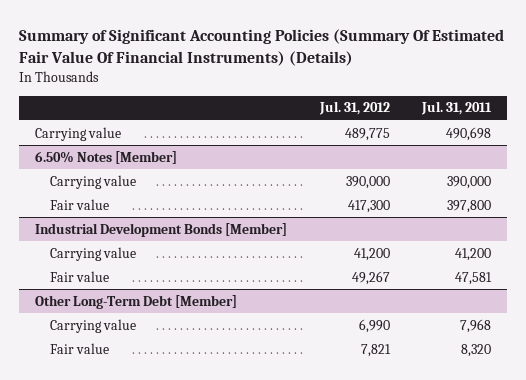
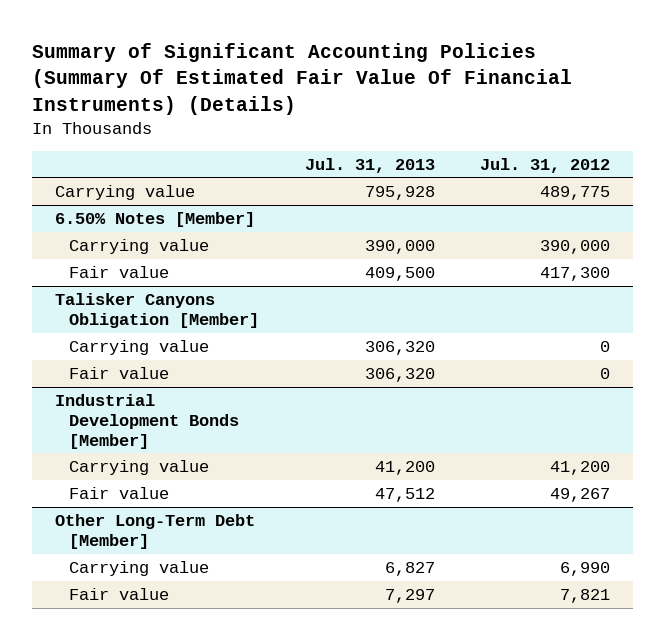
[420,101,492,116] Jul. 31, 2011 -> none
none -> [304,157,435,173] Jul. 31, 2013
none -> [54,293,260,328] Talisker Canyons Obligation [Member]
none -> [69,340,210,356] Carrying value
none -> [69,367,170,380] Fair value

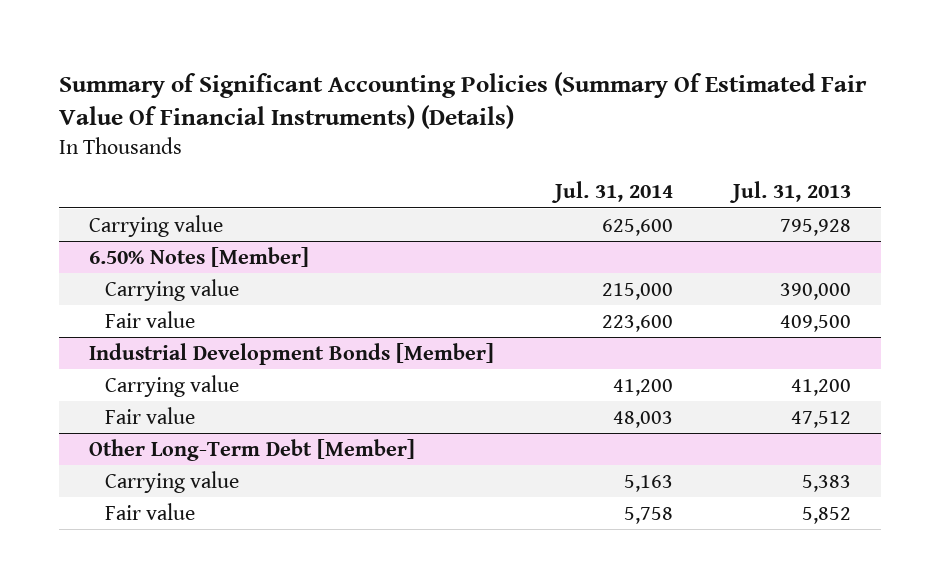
[480,157,611,173] Jul. 31, 2012 -> none
none -> [550,181,673,204] Jul. 31, 2014
[54,293,260,328] Talisker Canyons Obligation [Member] -> none
[69,340,210,356] Carrying value -> none
[69,367,170,380] Fair value -> none
[384,562,435,577] 6,827 -> [801,474,851,492] 5,383
[384,589,435,604] 7,297 -> [801,506,851,524] 5,852

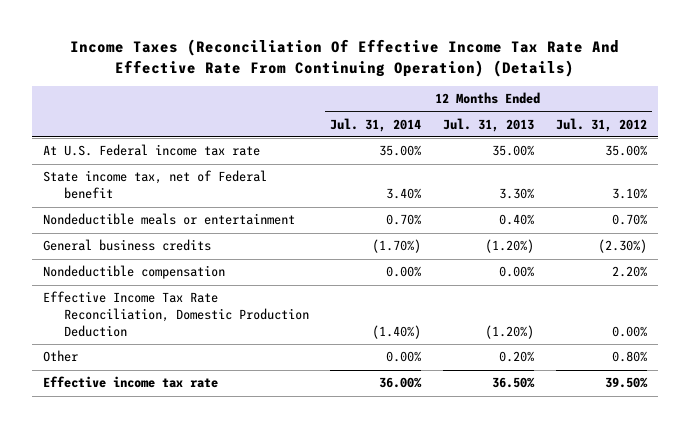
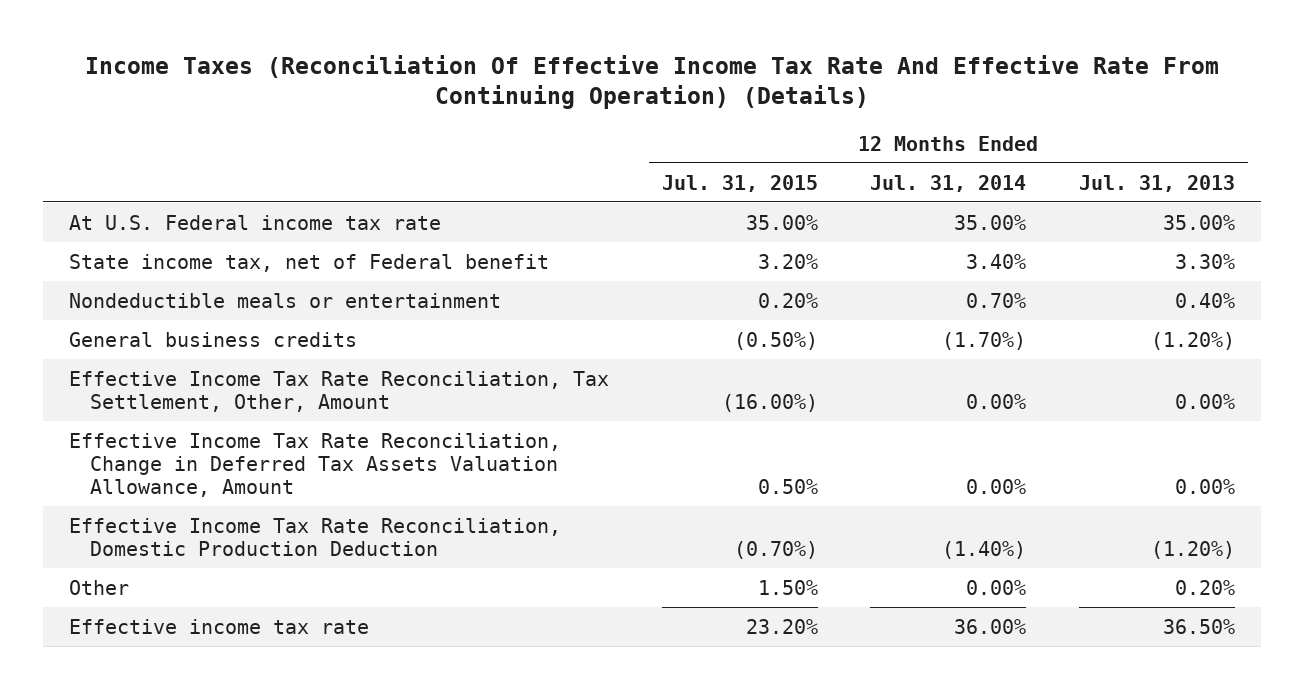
[555,117,647,132] Jul. 31, 2012 -> none
none -> [661,174,818,192] Jul. 31, 2015
[43,265,226,280] Nondeductible compensation -> none
none -> [69,370,610,412] Effective Income Tax Rate Reconciliation, Tax Settlement, Other, Amount
none -> [69,432,562,497] Effective Income Tax Rate Reconciliation, Change in Deferred Tax Assets Valuation Allowance, Amount

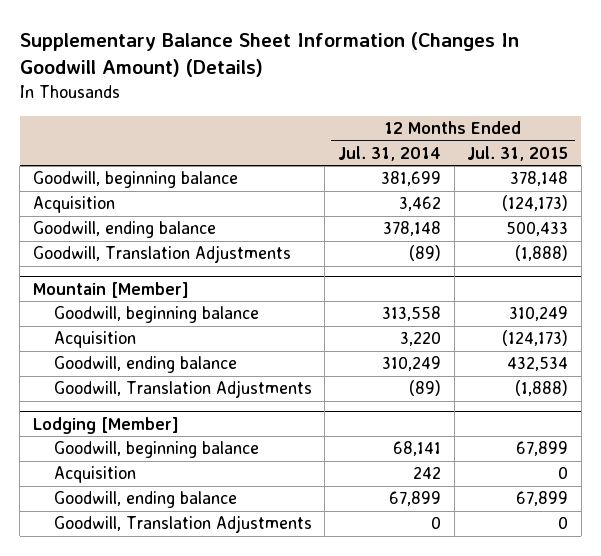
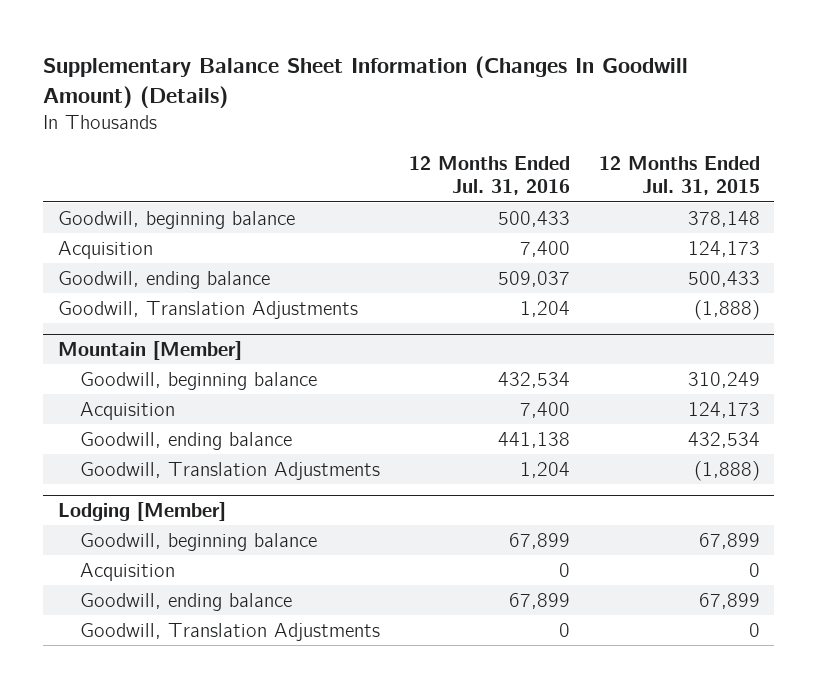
[338,145,442,161] Jul. 31, 2014 -> none
none -> [408,156,570,196] 12 Months Ended Jul. 31, 2016
[502,195,569,212] (124,173) -> [687,240,760,257] 124,173
[502,330,569,347] (124,173) -> [687,401,760,418] 124,173

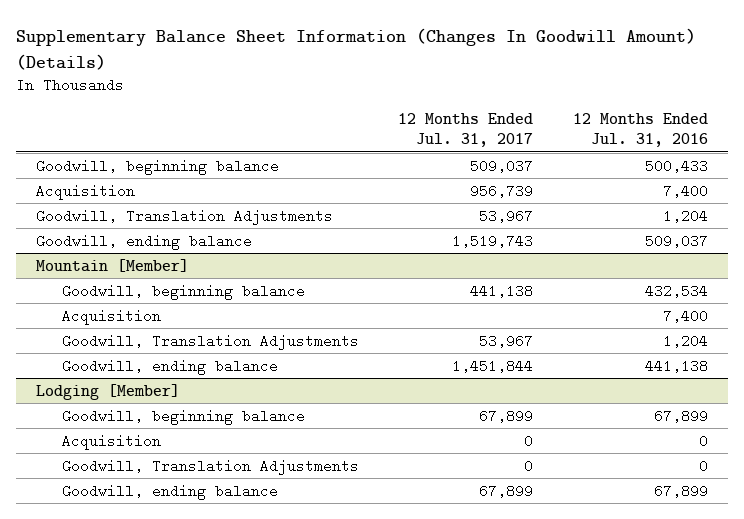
[598,156,760,196] 12 Months Ended Jul. 31, 2015 -> none
none -> [398,113,534,148] 12 Months Ended Jul. 31, 2017
[57,270,270,289] Goodwill, ending balance -> [36,233,253,250] Goodwill, ending balance
[79,431,292,450] Goodwill, ending balance -> [61,358,278,375] Goodwill, ending balance
[79,592,292,611] Goodwill, ending balance -> [61,483,278,500] Goodwill, ending balance

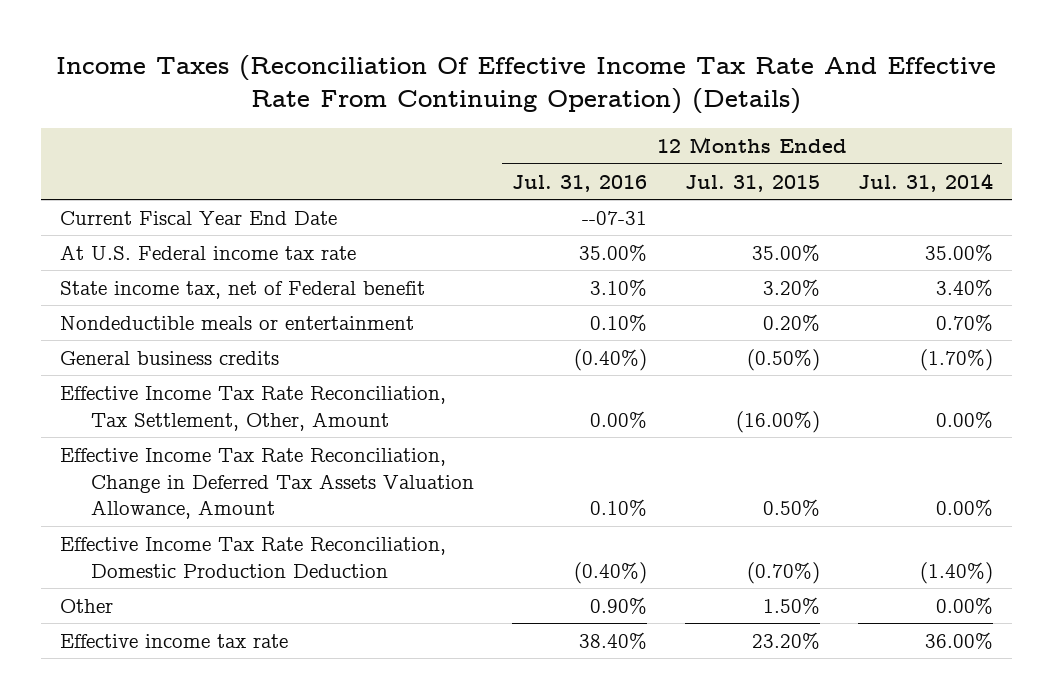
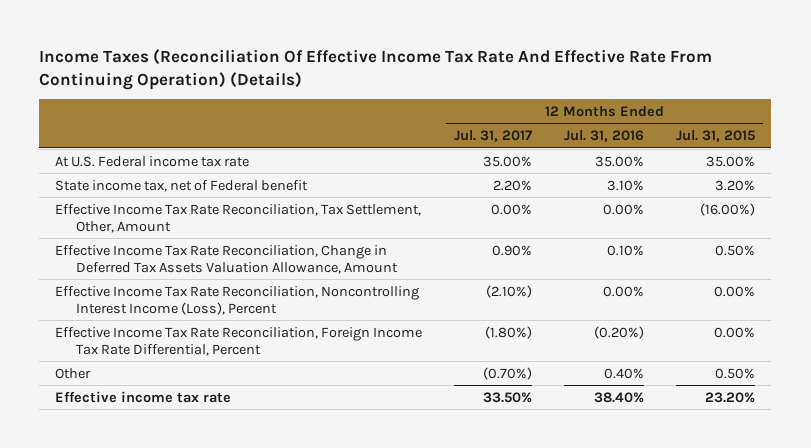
[857,172,993,192] Jul. 31, 2014 -> none
none -> [454,130,533,143] Jul. 31, 2017
[60,210,338,225] Current Fiscal Year End Date -> none
[60,315,415,330] Nondeductible meals or entertainment -> none
[60,350,280,365] General business credits -> none
[60,536,447,578] Effective Income Tax Rate Reconciliation, Domestic Production Deduction -> none
none -> [55,285,420,315] Effective Income Tax Rate Reconciliation, Noncontrolling Interest Income (Loss), Percent
none -> [55,326,423,356] Effective Income Tax Rate Reconciliation, Foreign Income Tax Rate Differential, Percent
[589,596,647,614] 0.90% -> [604,367,645,379] 0.40%
[762,596,820,614] 1.50% -> [715,367,756,379] 0.50%

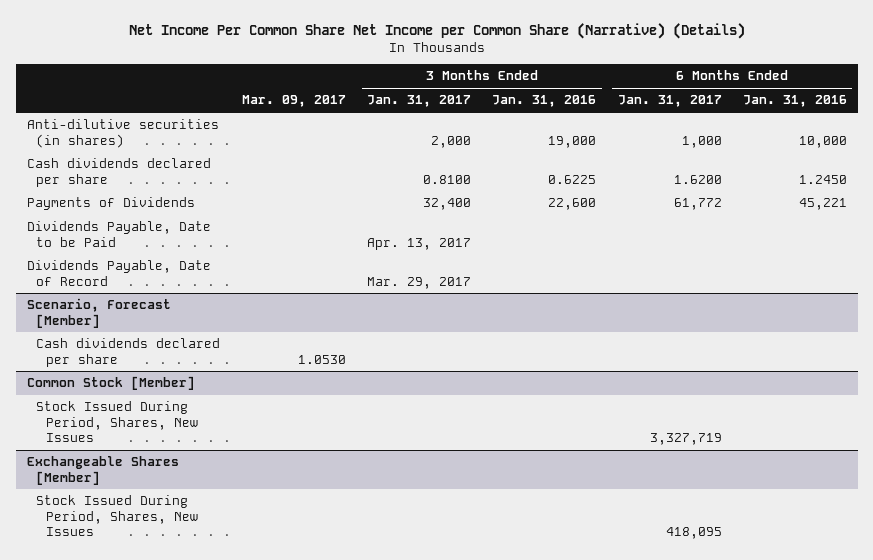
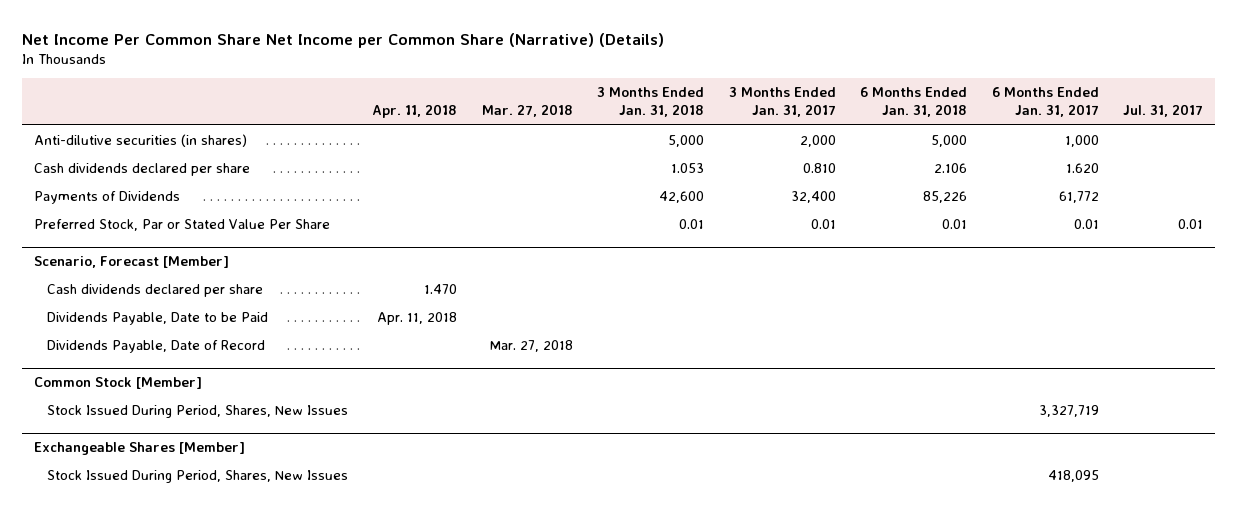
[241,95,346,108] Mar. 09, 2017 -> none
[492,95,597,108] Jan. 31, 2016 -> none
[742,95,847,108] Jan. 31, 2016 -> none
none -> [372,104,458,119] Apr. 11, 2018
none -> [481,104,573,118] Mar. 27, 2018
none -> [597,87,705,118] 3 Months Ended Jan. 31, 2018
none -> [860,87,968,118] 6 Months Ended Jan. 31, 2018
none -> [1123,104,1204,118] Jul. 31, 2017
[422,174,471,184] 0.8100 -> [802,162,836,173] 0.810
[673,174,722,184] 1.6200 -> [1065,162,1099,173] 1.620
[26,221,211,247] Dividends Payable, Date to be Paid -> none
[26,260,211,286] Dividends Payable, Date of Record -> none
none -> [34,218,331,231] Preferred Stock, Par or Stated Value Per Share
none -> [46,311,268,325] Dividends Payable, Date to be Paid
none -> [46,339,265,353] Dividends Payable, Date of Record

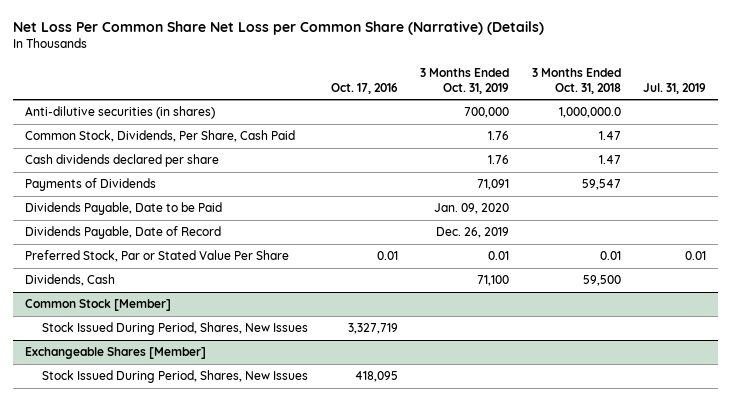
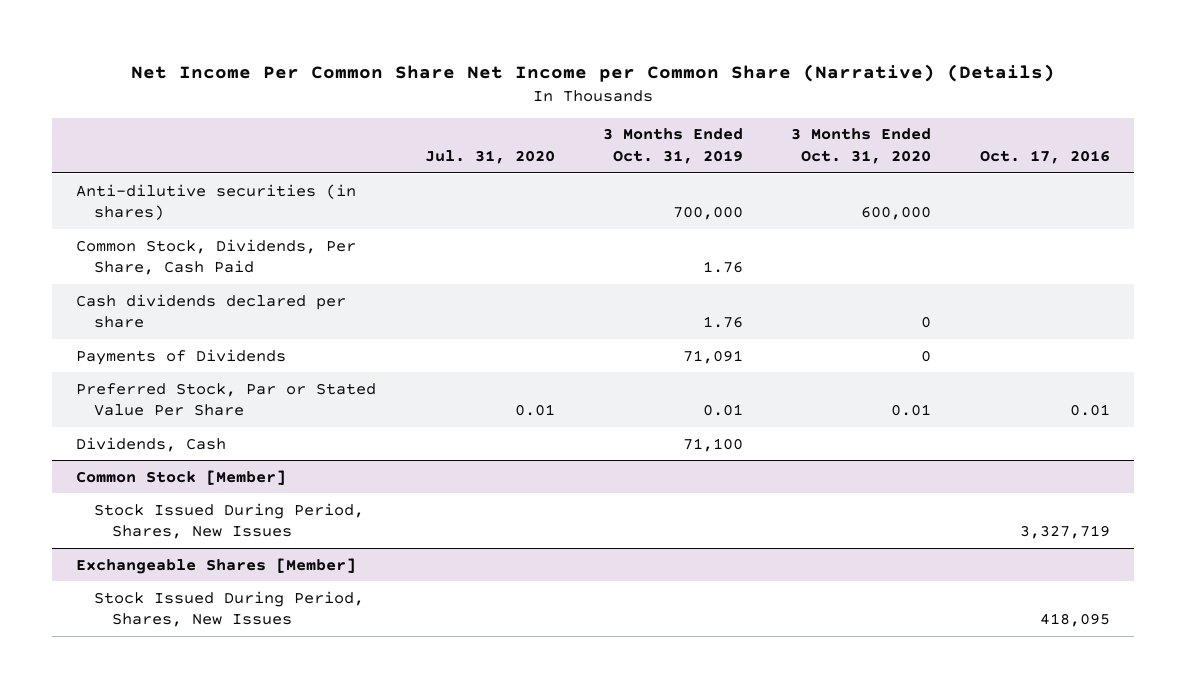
[13,21,545,36] Net Loss Per Common Share Net Loss per Common Share (Narrative) (Details) -> [130,64,1055,83] Net Income Per Common Share Net Income per Common Share (Narrative) (Details)
[531,67,621,94] 3 Months Ended Oct. 31, 2018 -> none
[643,82,707,94] Jul. 31, 2019 -> none
none -> [424,149,555,164] Jul. 31, 2020
none -> [791,128,932,164] 3 Months Ended Oct. 31, 2020
[24,202,222,216] Dividends Payable, Date to be Paid -> none
[24,226,221,240] Dividends Payable, Date of Record -> none

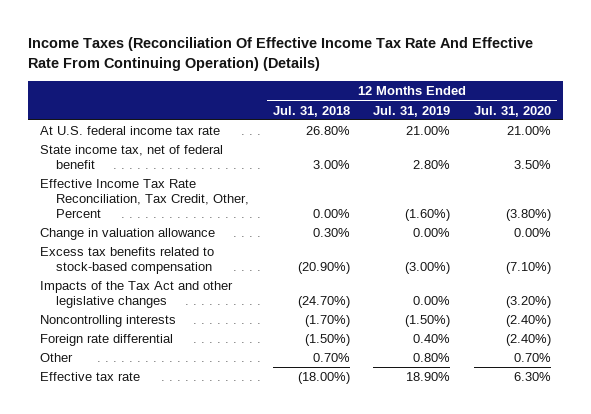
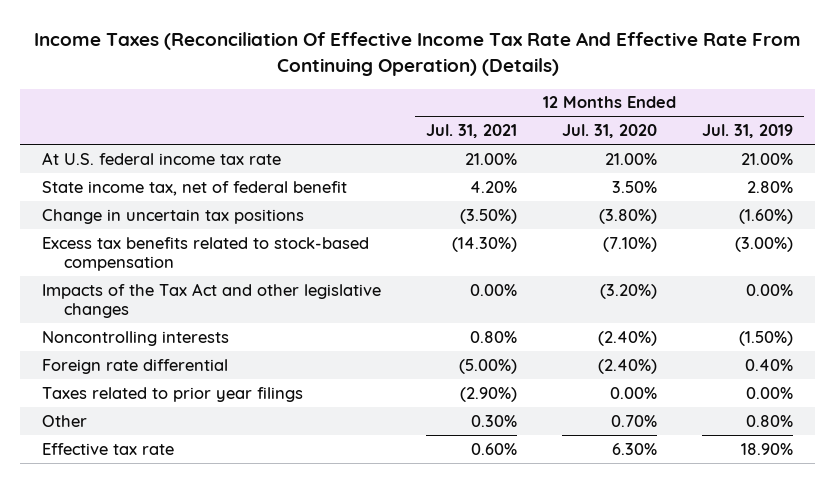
[272,105,350,117] Jul. 31, 2018 -> none
none -> [426,124,518,139] Jul. 31, 2021
[40,228,216,241] Change in valuation allowance -> none
[40,179,249,218] Effective Income Tax Rate Reconciliation, Tax Credit, Other, Percent -> [42,208,305,224] Change in uncertain tax positions
none -> [42,386,304,402] Taxes related to prior year filings

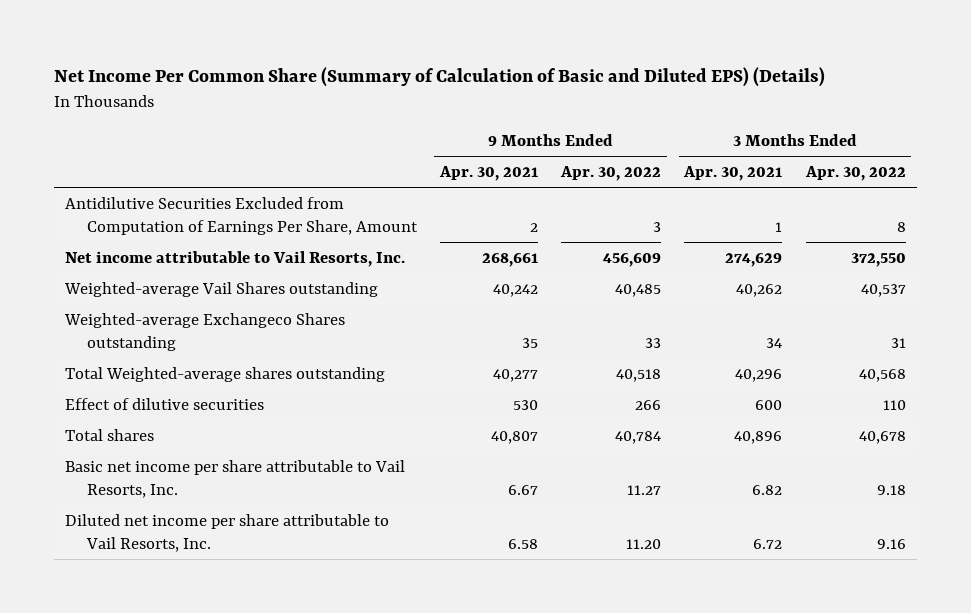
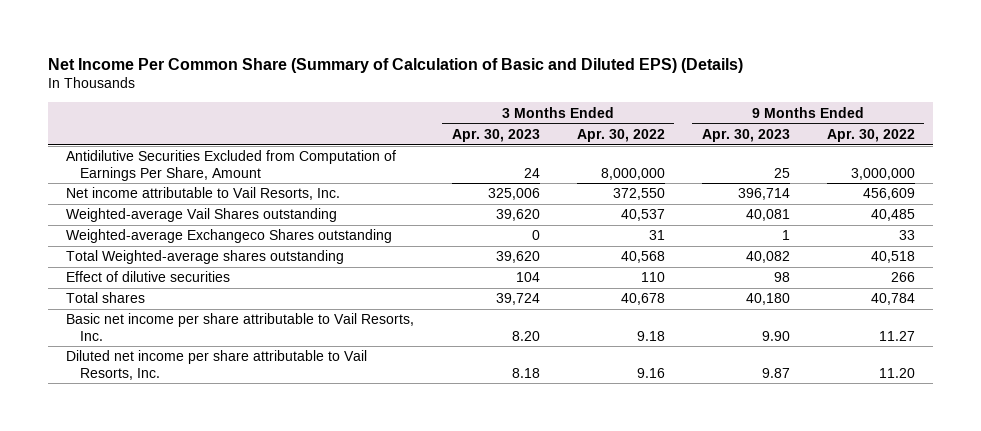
[439,166,539,182] Apr. 30, 2021 -> none
[683,166,783,182] Apr. 30, 2021 -> none
none -> [451,128,540,142] Apr. 30, 2023
none -> [701,128,790,142] Apr. 30, 2023
[653,221,662,232] 3 -> [850,167,915,180] 3,000,000
[896,221,906,232] 8 -> [600,167,665,180] 8,000,000

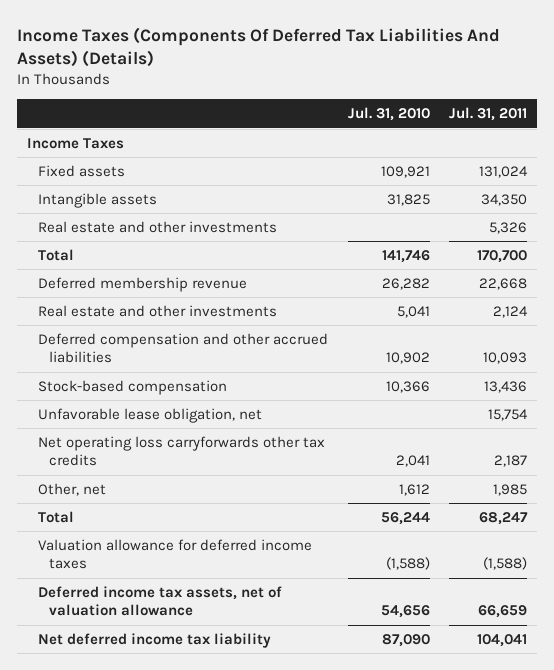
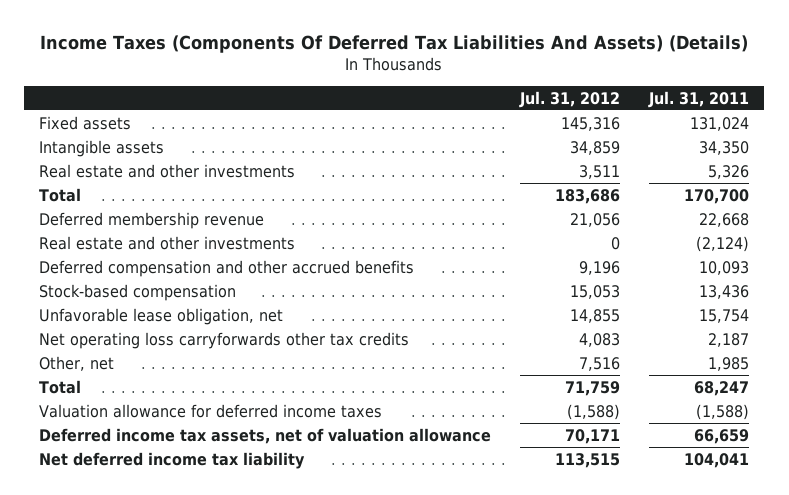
[347,107,430,122] Jul. 31, 2010 -> none
none -> [519,90,621,108] Jul. 31, 2012
[27,137,125,149] Income Taxes -> none
[493,305,529,318] 2,124 -> [696,235,750,252] (2,124)
[37,332,328,364] Deferred compensation and other accrued liabilities -> [39,259,415,277] Deferred compensation and other accrued benefits

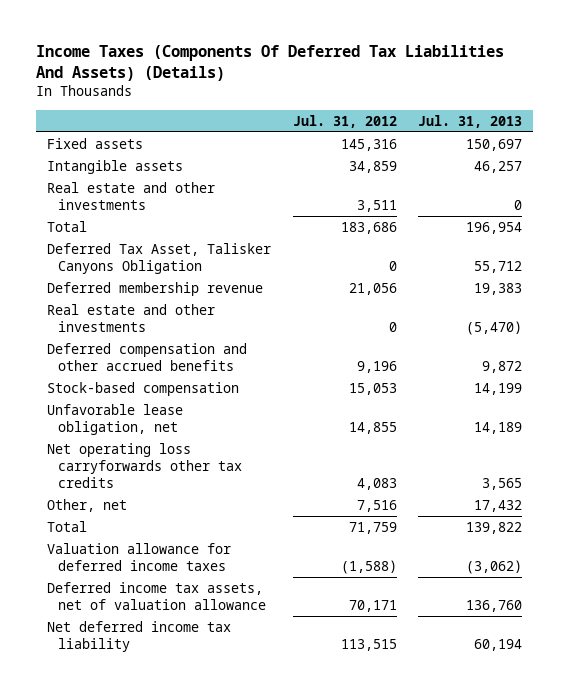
[648,90,750,108] Jul. 31, 2011 -> none
none -> [418,114,523,128] Jul. 31, 2013
none -> [47,242,272,275] Deferred Tax Asset, Talisker Canyons Obligation

